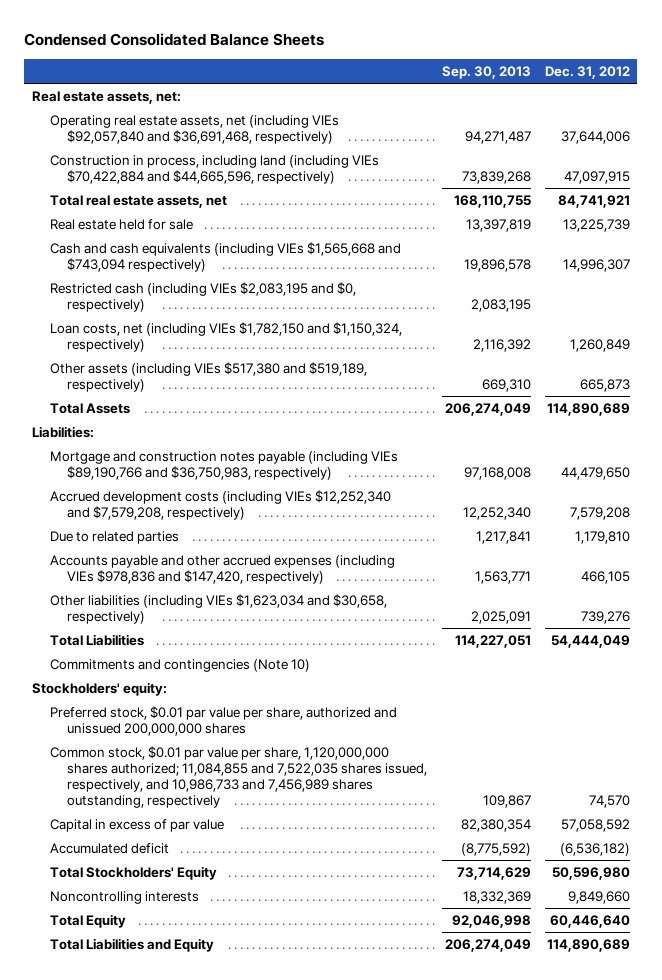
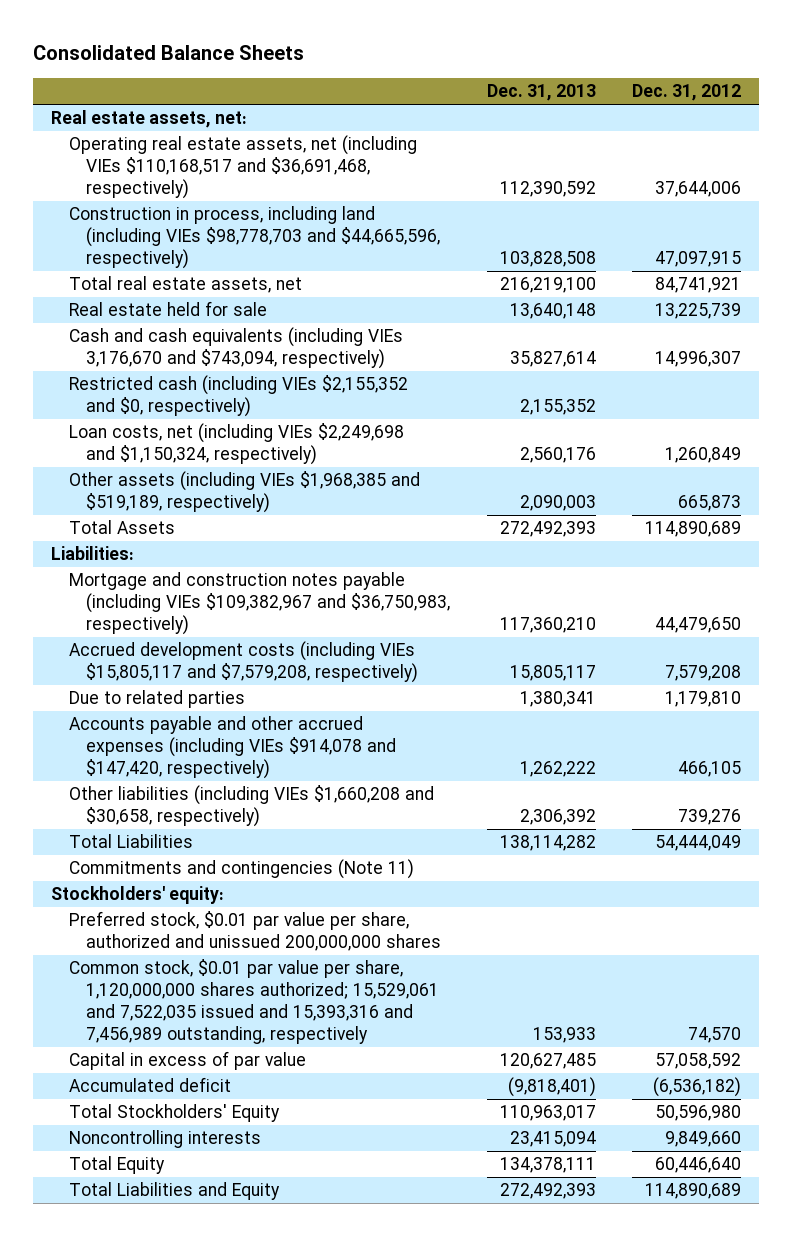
[24,33,325,47] Condensed Consolidated Balance Sheets -> [33,45,305,61] Consolidated Balance Sheets
[441,65,531,79] Sep. 30, 2013 -> none
none -> [486,84,596,102] Dec. 31, 2013
[49,114,339,144] Operating real estate assets, net (including VIEs $92,057,840 and $36,691,468, respectively) -> [68,135,417,200] Operating real estate assets, net (including VIEs $110,168,517 and $36,691,468, respectively)
[49,154,379,184] Construction in process, including land (including VIEs $70,422,884 and $44,665,596, respectively) -> [68,206,441,270] Construction in process, including land (including VIEs $98,778,703 and $44,665,596, respectively)
[49,241,401,272] Cash and cash equivalents (including VIEs $1,565,668 and $743,094 respectively) -> [68,327,403,370] Cash and cash equivalents (including VIEs 3,176,670 and $743,094, respectively)
[49,281,356,312] Restricted cash (including VIEs $2,083,195 and $0, respectively) -> [68,375,408,418] Restricted cash (including VIEs $2,155,352 and $0, respectively)
[49,321,402,352] Loan costs, net (including VIEs $1,782,150 and $1,150,324, respectively) -> [68,423,404,466] Loan costs, net (including VIEs $2,249,698 and $1,150,324, respectively)
[49,361,367,392] Other assets (including VIEs $517,380 and $519,189, respectively) -> [68,471,420,514] Other assets (including VIEs $1,968,385 and $519,189, respectively)
[49,450,398,480] Mortgage and construction notes payable (including VIEs $89,190,766 and $36,750,983, respectively) -> [68,572,451,636] Mortgage and construction notes payable (including VIEs $109,382,967 and $36,750,983, respectively)
[49,489,391,520] Accrued development costs (including VIEs $12,252,340 and $7,579,208, respectively) -> [68,641,419,684] Accrued development costs (including VIEs $15,805,117 and $7,579,208, respectively)
[49,554,395,584] Accounts payable and other accrued expenses (including VIEs $978,836 and $147,420, respectively) -> [68,716,397,780] Accounts payable and other accrued expenses (including VIEs $914,078 and $147,420, respectively)
[49,593,387,624] Other liabilities (including VIEs $1,623,034 and $30,658, respectively) -> [68,785,434,828] Other liabilities (including VIEs $1,660,208 and $30,658, respectively)
[49,658,310,672] Commitments and contingencies (Note 10) -> [68,859,414,880] Commitments and contingencies (Note 11)
[49,745,428,808] Common stock, $0.01 par value per share, 1,120,000,000 shares authorized; 11,084,855 and 7,522,035 shares issued, respectively, and 10,986,733 and 7,456,989 shares outstanding, respectively -> [68,959,440,1045] Common stock, $0.01 par value per share, 1,120,000,000 shares authorized; 15,529,061 and 7,522,035 issued and 15,393,316 and 7,456,989 outstanding, respectively

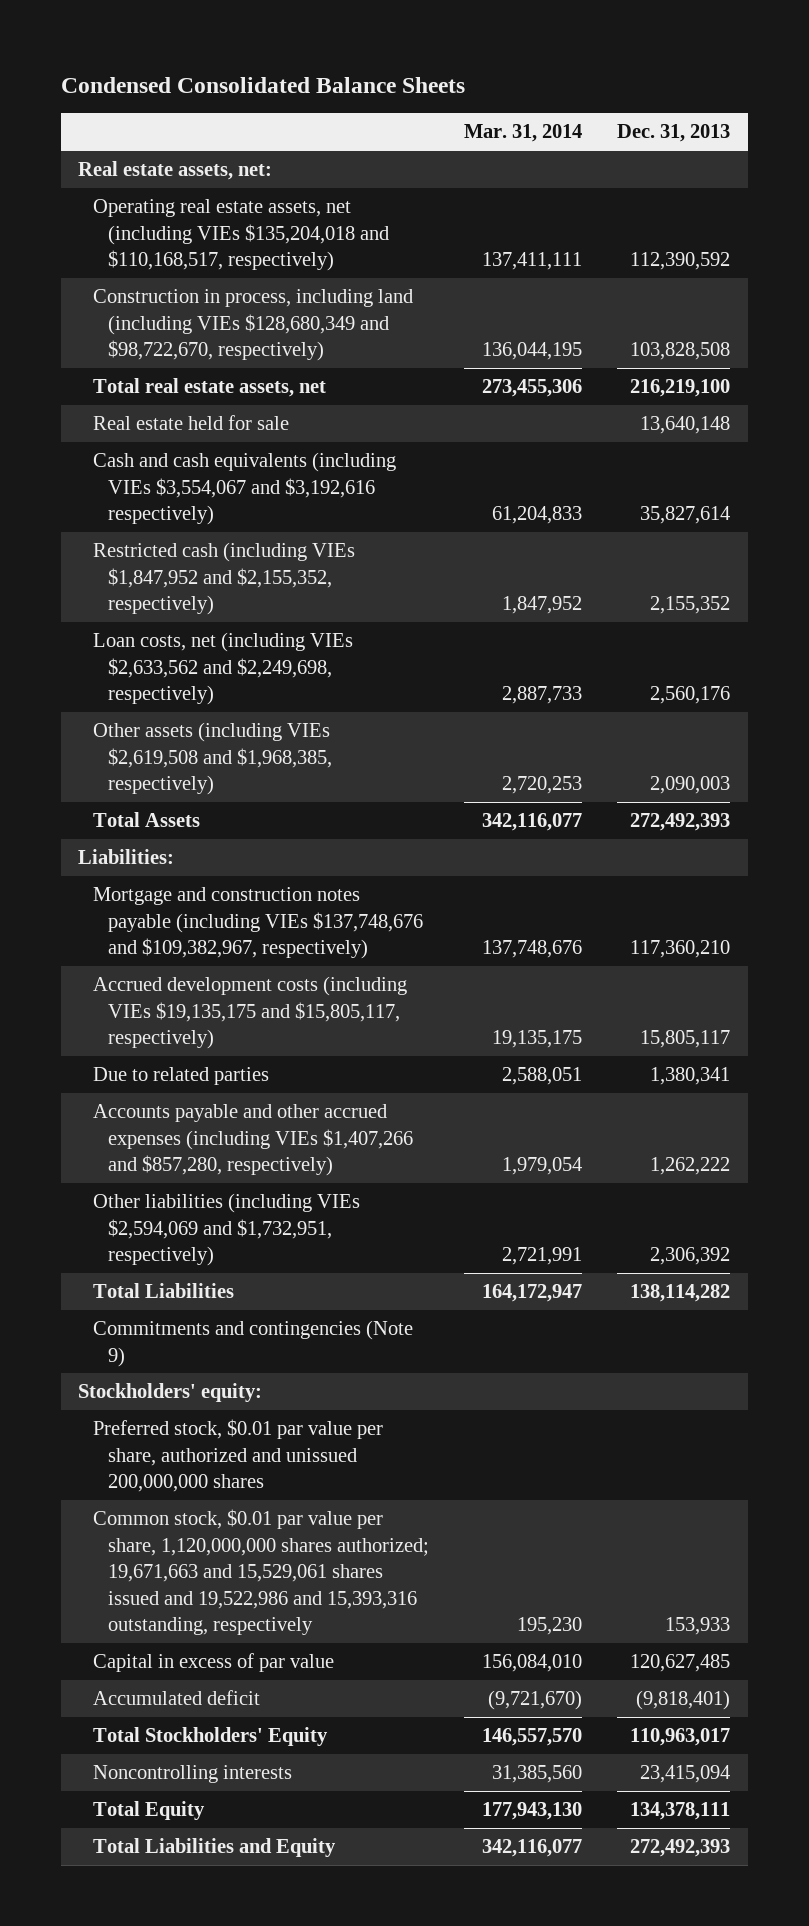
[33,45,305,61] Consolidated Balance Sheets -> [60,76,465,93] Condensed Consolidated Balance Sheets
[632,84,742,102] Dec. 31, 2012 -> none
none -> [464,124,583,143] Mar. 31, 2014
[68,135,417,200] Operating real estate assets, net (including VIEs $110,168,517 and $36,691,468, respectively) -> [93,198,390,272] Operating real estate assets, net (including VIEs $135,204,018 and $110,168,517, respectively)
[68,206,441,270] Construction in process, including land (including VIEs $98,778,703 and $44,665,596, respectively) -> [93,288,414,362] Construction in process, including land (including VIEs $128,680,349 and $98,722,670, respectively)
[68,327,403,370] Cash and cash equivalents (including VIEs 3,176,670 and $743,094, respectively) -> [93,451,397,526] Cash and cash equivalents (including VIEs $3,554,067 and $3,192,616 respectively)
[68,375,408,418] Restricted cash (including VIEs $2,155,352 and $0, respectively) -> [93,541,356,616] Restricted cash (including VIEs $1,847,952 and $2,155,352, respectively)
[68,423,404,466] Loan costs, net (including VIEs $2,249,698 and $1,150,324, respectively) -> [93,631,354,706] Loan costs, net (including VIEs $2,633,562 and $2,249,698, respectively)
[68,471,420,514] Other assets (including VIEs $1,968,385 and $519,189, respectively) -> [93,721,333,796] Other assets (including VIEs $2,619,508 and $1,968,385, respectively)
[68,572,451,636] Mortgage and construction notes payable (including VIEs $109,382,967 and $36,750,983, respectively) -> [93,886,424,960] Mortgage and construction notes payable (including VIEs $137,748,676 and $109,382,967, respectively)
[68,641,419,684] Accrued development costs (including VIEs $15,805,117 and $7,579,208, respectively) -> [93,975,408,1050] Accrued development costs (including VIEs $19,135,175 and $15,805,117, respectively)
[68,716,397,780] Accounts payable and other accrued expenses (including VIEs $914,078 and $147,420, respectively) -> [93,1103,414,1177] Accounts payable and other accrued expenses (including VIEs $1,407,266 and $857,280, respectively)
[68,785,434,828] Other liabilities (including VIEs $1,660,208 and $30,658, respectively) -> [93,1192,361,1267] Other liabilities (including VIEs $2,594,069 and $1,732,951, respectively)
[68,859,414,880] Commitments and contingencies (Note 11) -> [93,1319,414,1367] Commitments and contingencies (Note 9)
[68,959,440,1045] Common stock, $0.01 par value per share, 1,120,000,000 shares authorized; 15,529,061 and 7,522,035 issued and 15,393,316 and 7,456,989 outstanding, respectively -> [93,1508,430,1636] Common stock, $0.01 par value per share, 1,120,000,000 shares authorized; 19,671,663 and 15,529,061 shares issued and 19,522,986 and 15,393,316 outstanding, respectively

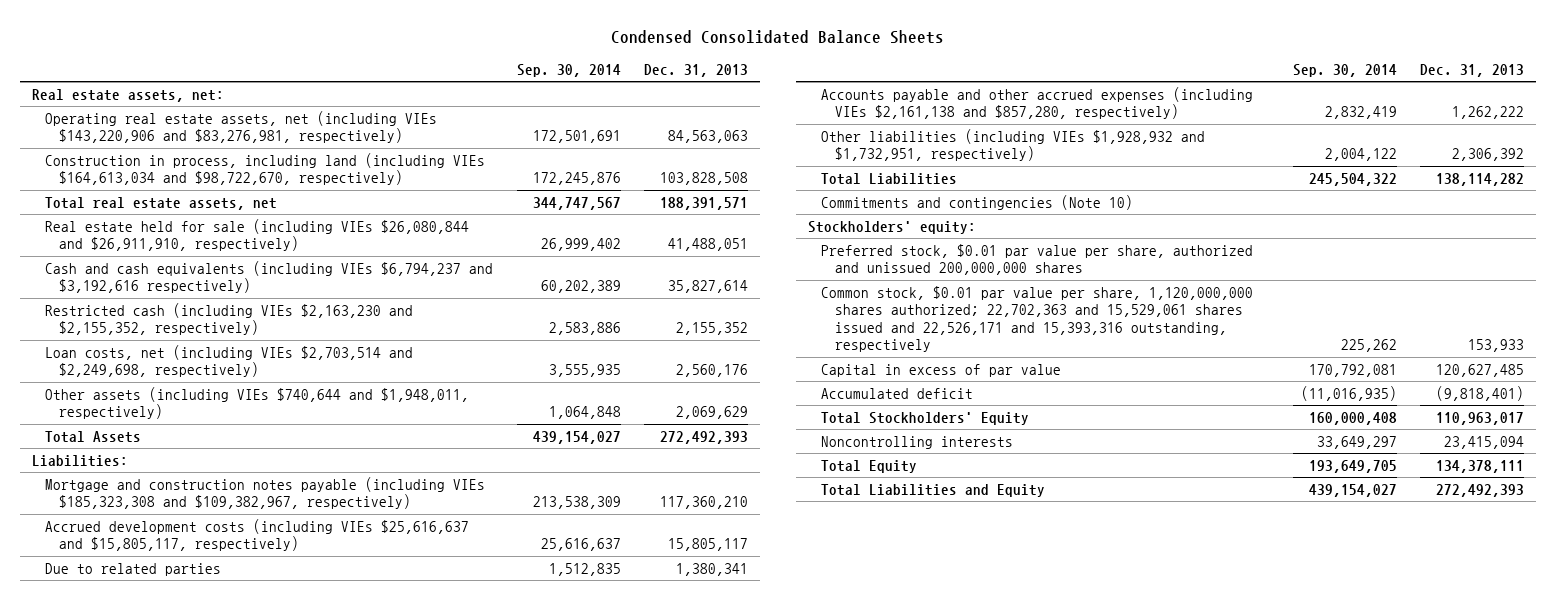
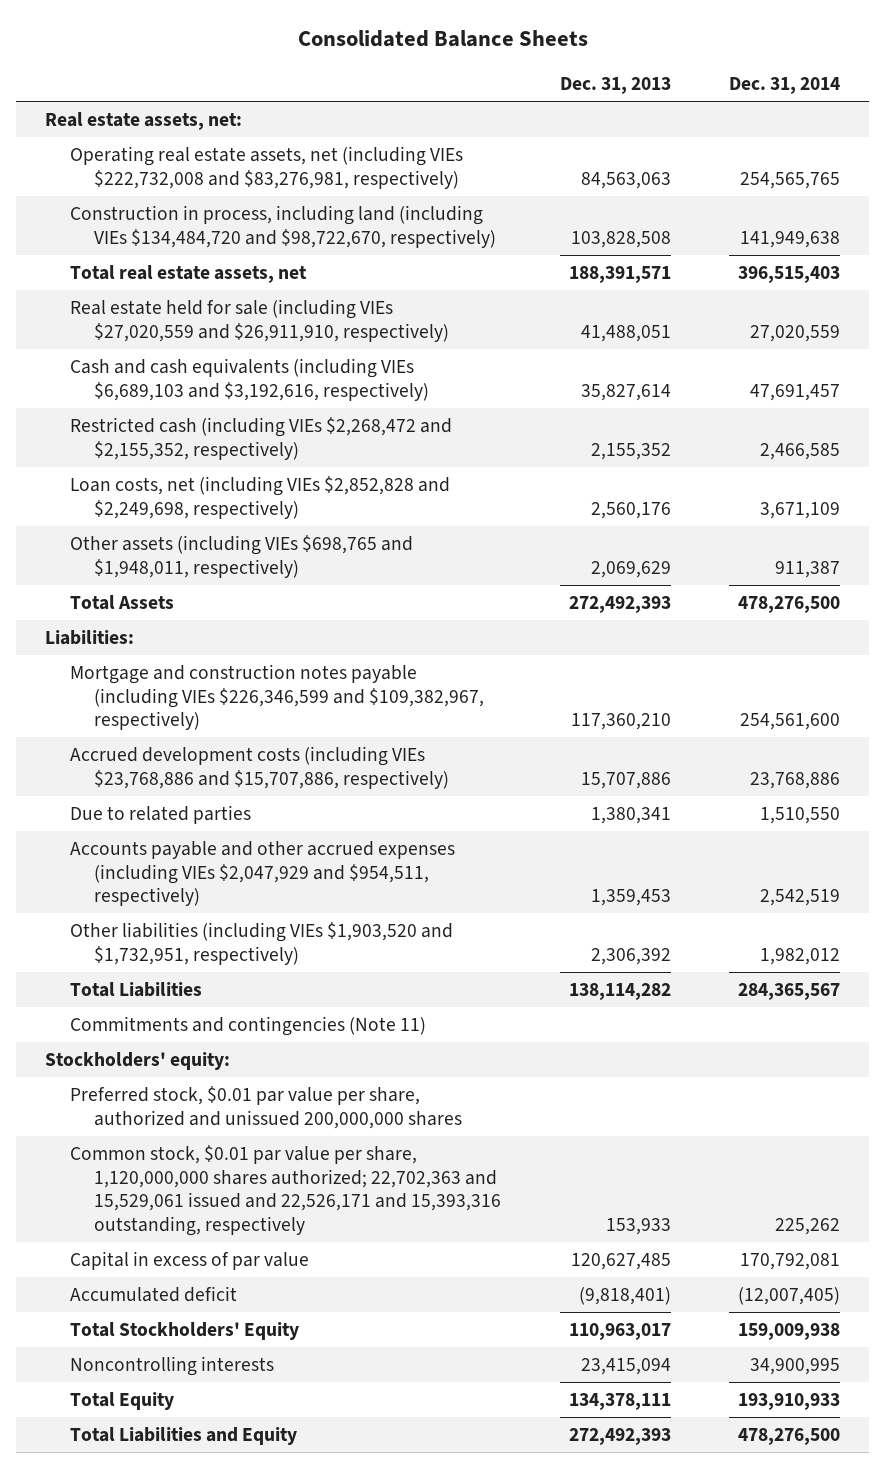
[611,30,945,45] Condensed Consolidated Balance Sheets -> [297,30,588,48] Consolidated Balance Sheets
[516,63,621,77] Sep. 30, 2014 -> none
none -> [728,77,840,95] Dec. 31, 2014
[45,110,438,144] Operating real estate assets, net (including VIEs $143,220,906 and $83,276,981, respectively) -> [69,146,463,189] Operating real estate assets, net (including VIEs $222,732,008 and $83,276,981, respectively)
[45,152,486,186] Construction in process, including land (including VIEs $164,613,034 and $98,722,670, respectively) -> [69,205,497,248] Construction in process, including land (including VIEs $134,484,720 and $98,722,670, respectively)
[45,218,470,252] Real estate held for sale (including VIEs $26,080,844 and $26,911,910, respectively) -> [69,299,450,342] Real estate held for sale (including VIEs $27,020,559 and $26,911,910, respectively)
[45,260,494,294] Cash and cash equivalents (including VIEs $6,794,237 and $3,192,616 respectively) -> [69,358,430,401] Cash and cash equivalents (including VIEs $6,689,103 and $3,192,616, respectively)
[45,302,414,336] Restricted cash (including VIEs $2,163,230 and $2,155,352, respectively) -> [69,417,452,460] Restricted cash (including VIEs $2,268,472 and $2,155,352, respectively)
[45,344,414,378] Loan costs, net (including VIEs $2,703,514 and $2,249,698, respectively) -> [69,476,450,519] Loan costs, net (including VIEs $2,852,828 and $2,249,698, respectively)
[45,386,470,420] Other assets (including VIEs $740,644 and $1,948,011, respectively) -> [69,535,413,578] Other assets (including VIEs $698,765 and $1,948,011, respectively)
[45,476,486,510] Mortgage and construction notes payable (including VIEs $185,323,308 and $109,382,967, respectively) -> [69,664,485,731] Mortgage and construction notes payable (including VIEs $226,346,599 and $109,382,967, respectively)
[45,518,470,552] Accrued development costs (including VIEs $25,616,637 and $15,805,117, respectively) -> [69,746,450,789] Accrued development costs (including VIEs $23,768,886 and $15,707,886, respectively)
[668,538,749,552] 15,805,117 -> [580,771,671,789] 15,707,886
[821,86,1254,120] Accounts payable and other accrued expenses (including VIEs $2,161,138 and $857,280, respectively) -> [69,841,455,907] Accounts payable and other accrued expenses (including VIEs $2,047,929 and $954,511, respectively)
[1452,106,1525,120] 1,262,222 -> [590,889,671,907] 1,359,453
[821,128,1206,162] Other liabilities (including VIEs $1,928,932 and $1,732,951, respectively) -> [69,922,453,965] Other liabilities (including VIEs $1,903,520 and $1,732,951, respectively)
[821,194,1134,210] Commitments and contingencies (Note 10) -> [69,1016,426,1037] Commitments and contingencies (Note 11)
[821,285,1254,353] Common stock, $0.01 par value per share, 1,120,000,000 shares authorized; 22,702,363 and 15,529,061 shares issued and 22,526,171 and 15,393,316 outstanding, respectively -> [69,1145,502,1236] Common stock, $0.01 par value per share, 1,120,000,000 shares authorized; 22,702,363 and 15,529,061 issued and 22,526,171 and 15,393,316 outstanding, respectively

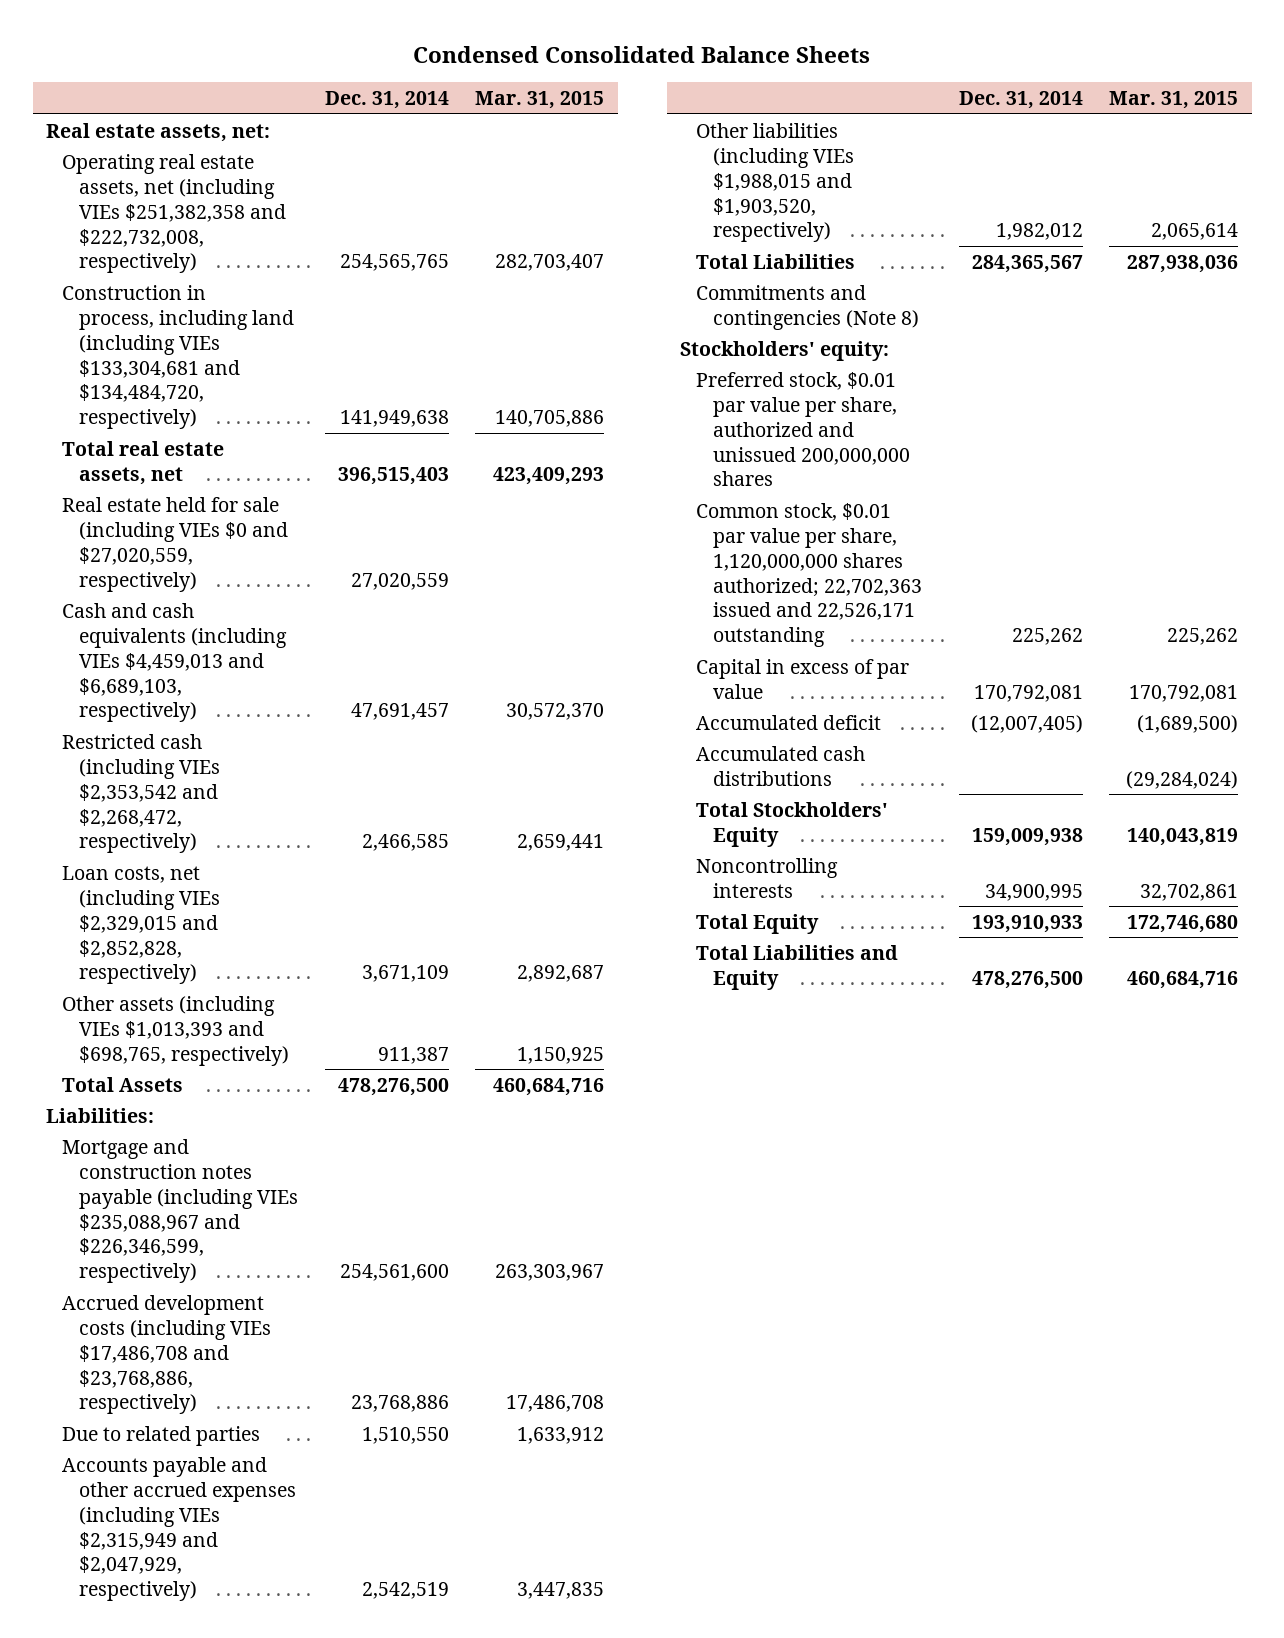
[297,30,588,48] Consolidated Balance Sheets -> [413,45,871,63] Condensed Consolidated Balance Sheets
[559,77,671,95] Dec. 31, 2013 -> none
none -> [475,91,605,110] Mar. 31, 2015
[69,146,463,189] Operating real estate assets, net (including VIEs $222,732,008 and $83,276,981, respectively) -> [62,153,286,274] Operating real estate assets, net (including VIEs $251,382,358 and $222,732,008, respectively)
[69,205,497,248] Construction in process, including land (including VIEs $134,484,720 and $98,722,670, respectively) -> [62,284,294,430] Construction in process, including land (including VIEs $133,304,681 and $134,484,720, respectively)
[69,299,450,342] Real estate held for sale (including VIEs $27,020,559 and $26,911,910, respectively) -> [62,496,288,592] Real estate held for sale (including VIEs $0 and $27,020,559, respectively)
[69,358,430,401] Cash and cash equivalents (including VIEs $6,689,103 and $3,192,616, respectively) -> [62,602,287,723] Cash and cash equivalents (including VIEs $4,459,013 and $6,689,103, respectively)
[69,417,452,460] Restricted cash (including VIEs $2,268,472 and $2,155,352, respectively) -> [62,733,220,854] Restricted cash (including VIEs $2,353,542 and $2,268,472, respectively)
[69,476,450,519] Loan costs, net (including VIEs $2,852,828 and $2,249,698, respectively) -> [62,865,220,985] Loan costs, net (including VIEs $2,329,015 and $2,852,828, respectively)
[69,535,413,578] Other assets (including VIEs $698,765 and $1,948,011, respectively) -> [62,995,289,1066] Other assets (including VIEs $1,013,393 and $698,765, respectively)
[69,664,485,731] Mortgage and construction notes payable (including VIEs $226,346,599 and $109,382,967, respectively) -> [62,1138,298,1284] Mortgage and construction notes payable (including VIEs $235,088,967 and $226,346,599, respectively)
[69,746,450,789] Accrued development costs (including VIEs $23,768,886 and $15,707,886, respectively) -> [62,1294,271,1415] Accrued development costs (including VIEs $17,486,708 and $23,768,886, respectively)
[69,841,455,907] Accounts payable and other accrued expenses (including VIEs $2,047,929 and $954,511, respectively) -> [62,1456,296,1602] Accounts payable and other accrued expenses (including VIEs $2,315,949 and $2,047,929, respectively)
[69,922,453,965] Other liabilities (including VIEs $1,903,520 and $1,732,951, respectively) -> [696,122,854,243] Other liabilities (including VIEs $1,988,015 and $1,903,520, respectively)
[69,1016,426,1037] Commitments and contingencies (Note 11) -> [696,284,919,330] Commitments and contingencies (Note 8)
[69,1145,502,1236] Common stock, $0.01 par value per share, 1,120,000,000 shares authorized; 22,702,363 and 15,529,061 issued and 22,526,171 and 15,393,316 outstanding, respectively -> [696,502,922,648] Common stock, $0.01 par value per share, 1,120,000,000 shares authorized; 22,702,363 issued and 22,526,171 outstanding
none -> [696,745,866,786] Accumulated cash distributions

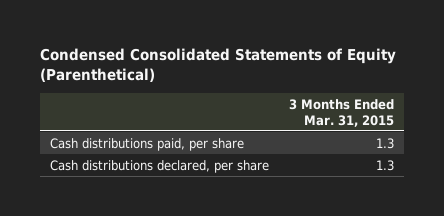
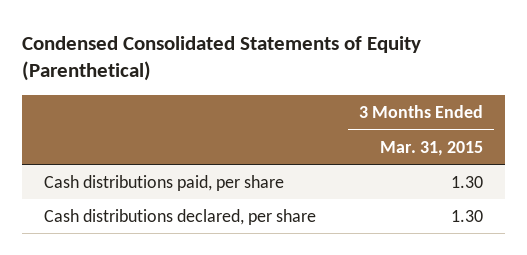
[375,137,394,149] 1.3 -> [451,176,484,189] 1.30
[375,159,394,171] 1.3 -> [451,210,484,223] 1.30

